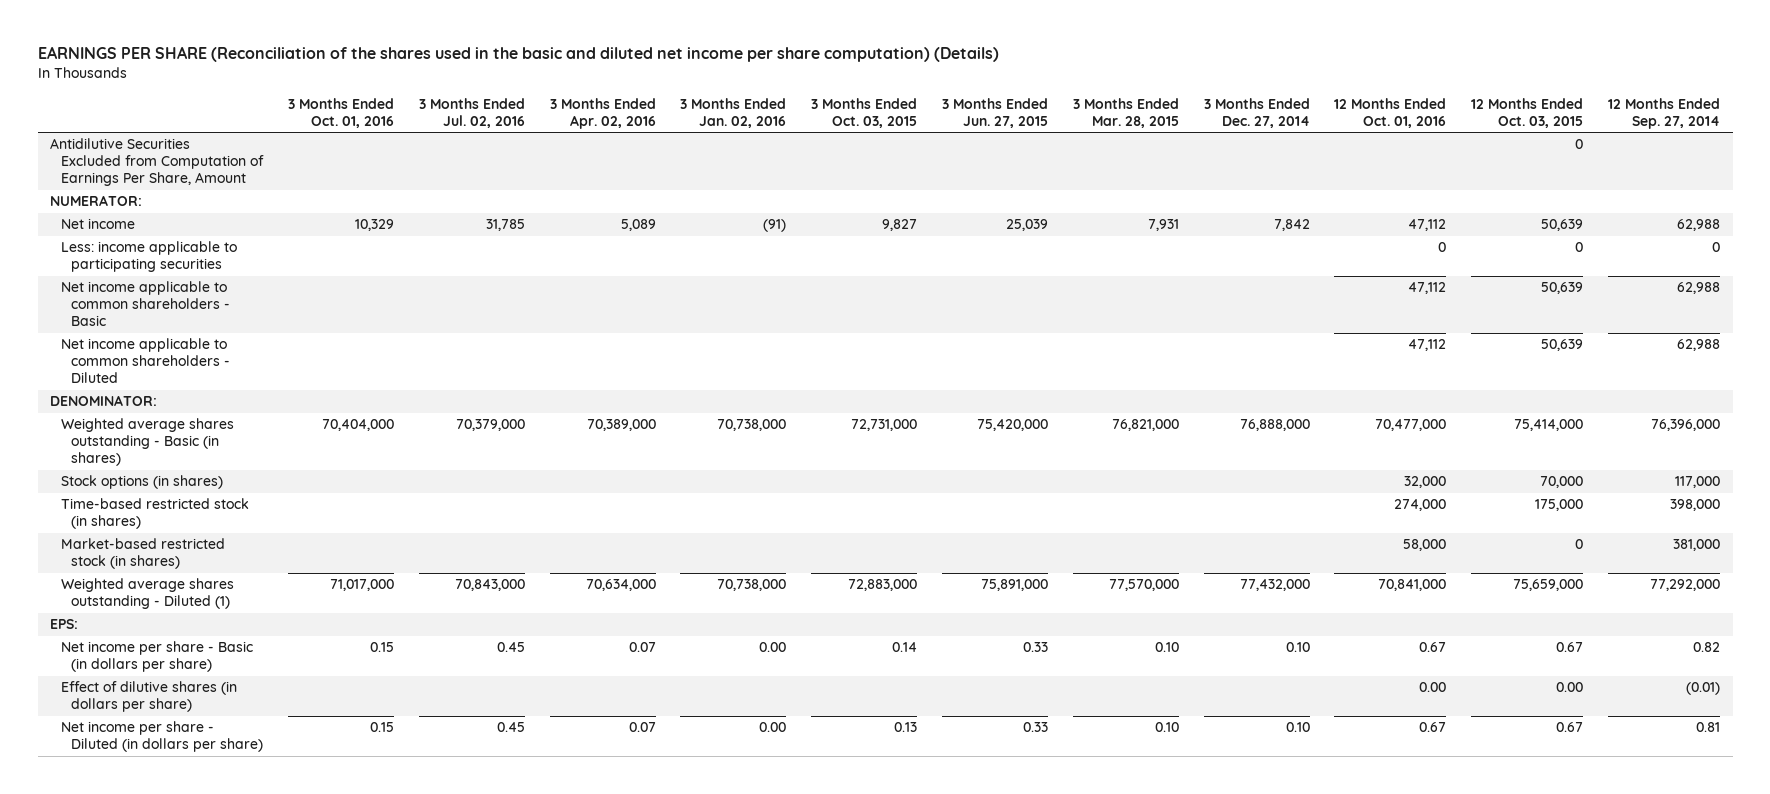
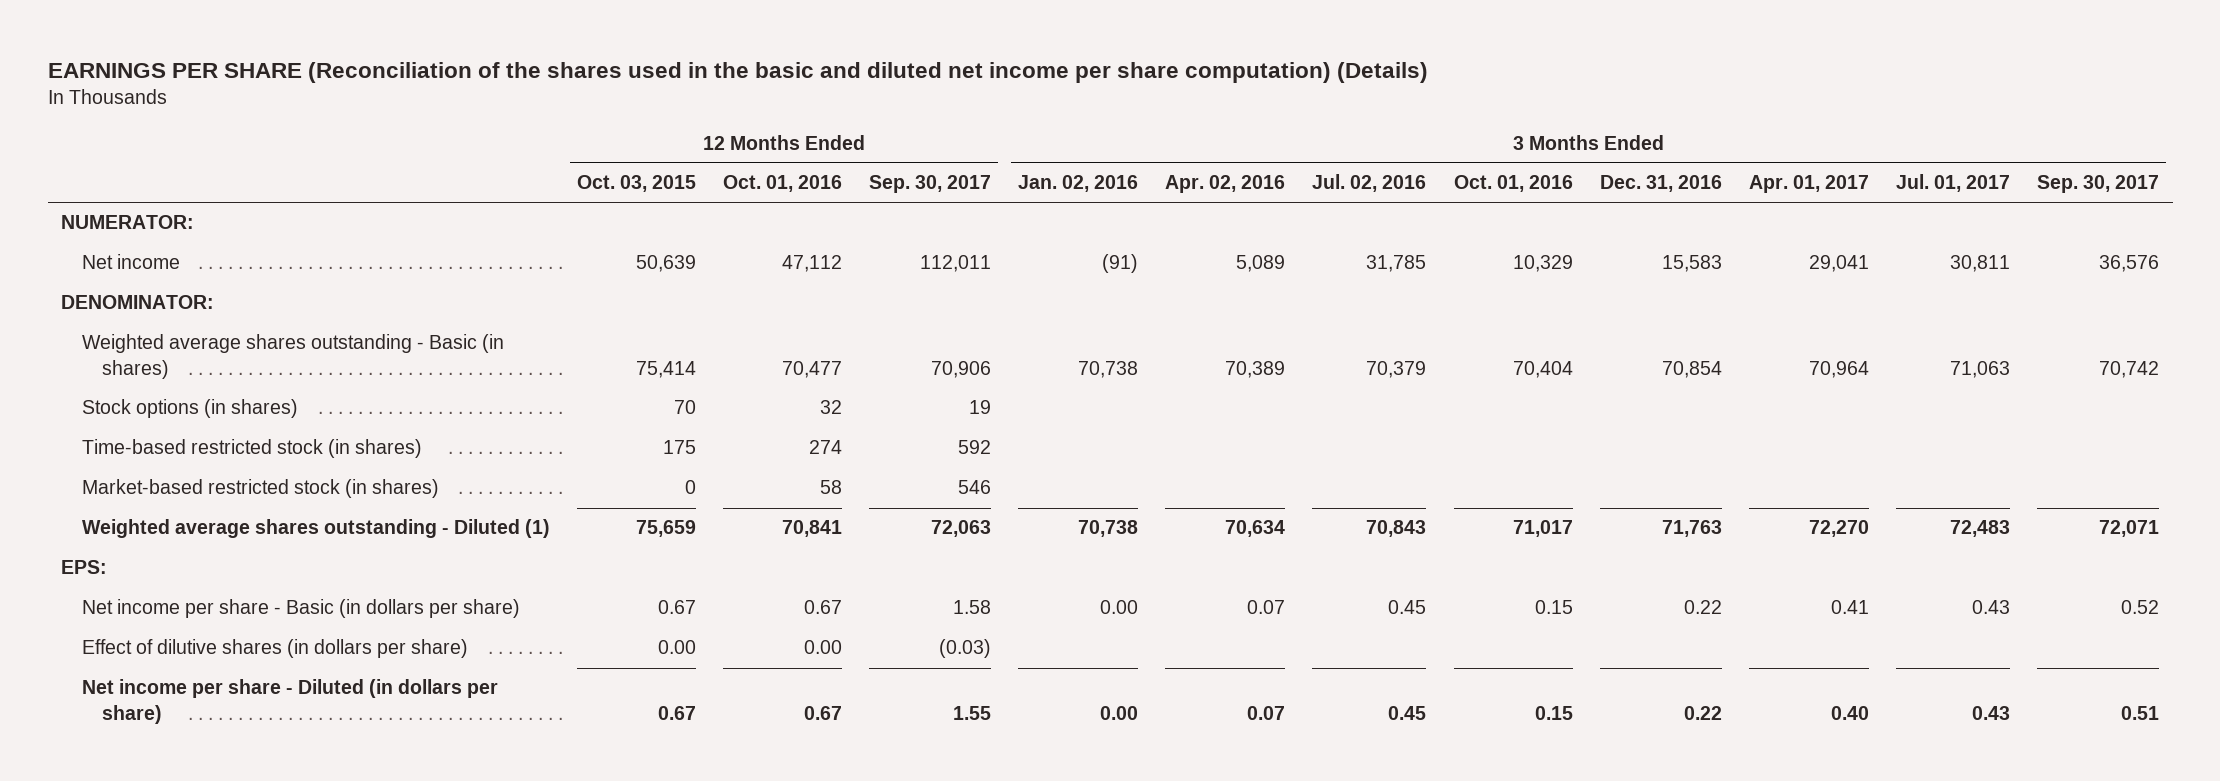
[811,97,918,128] 3 Months Ended Oct. 03, 2015 -> none
[942,97,1049,128] 3 Months Ended Jun. 27, 2015 -> none
[1072,97,1179,128] 3 Months Ended Mar. 28, 2015 -> none
[1203,97,1310,128] 3 Months Ended Dec. 27, 2014 -> none
[1608,97,1721,129] 12 Months Ended Sep. 27, 2014 -> none
none -> [869,175,992,194] Sep. 30, 2017
none -> [1599,175,1722,193] Dec. 31, 2016
none -> [1748,175,1869,194] Apr. 01, 2017
none -> [1896,174,2011,193] Jul. 01, 2017
none -> [2037,175,2160,194] Sep. 30, 2017
[50,138,264,187] Antidilutive Securities Excluded from Computation of Earnings Per Share, Amount -> none
[60,241,237,273] Less: income applicable to participating securities -> none
[60,281,231,327] Net income applicable to common shareholders - Basic -> none
[60,338,231,384] Net income applicable to common shareholders - Diluted -> none
[321,419,394,432] 70,404,000 -> [1512,360,1573,378] 70,404
[455,419,525,432] 70,379,000 -> [1366,360,1427,378] 70,379
[586,419,656,432] 70,389,000 -> [1225,360,1286,378] 70,389
[717,419,787,432] 70,738,000 -> [1078,360,1139,378] 70,738
[1375,419,1447,432] 70,477,000 -> [781,360,842,378] 70,477
[1514,419,1584,432] 75,414,000 -> [635,360,696,378] 75,414
[1404,476,1447,489] 32,000 -> [819,400,842,415] 32
[1540,476,1584,489] 70,000 -> [673,400,696,415] 70
[1394,499,1447,512] 274,000 -> [808,440,842,455] 274
[1535,499,1584,512] 175,000 -> [662,440,696,455] 175
[1403,539,1447,552] 58,000 -> [819,480,842,495] 58
[329,579,394,592] 71,017,000 -> [1512,520,1573,538] 71,017
[454,579,525,592] 70,843,000 -> [1366,520,1427,538] 70,843
[585,579,656,592] 70,634,000 -> [1225,520,1286,538] 70,634
[717,579,787,592] 70,738,000 -> [1078,520,1139,538] 70,738
[1378,579,1447,592] 70,841,000 -> [781,520,842,538] 70,841
[1513,579,1584,592] 75,659,000 -> [635,520,696,538] 75,659

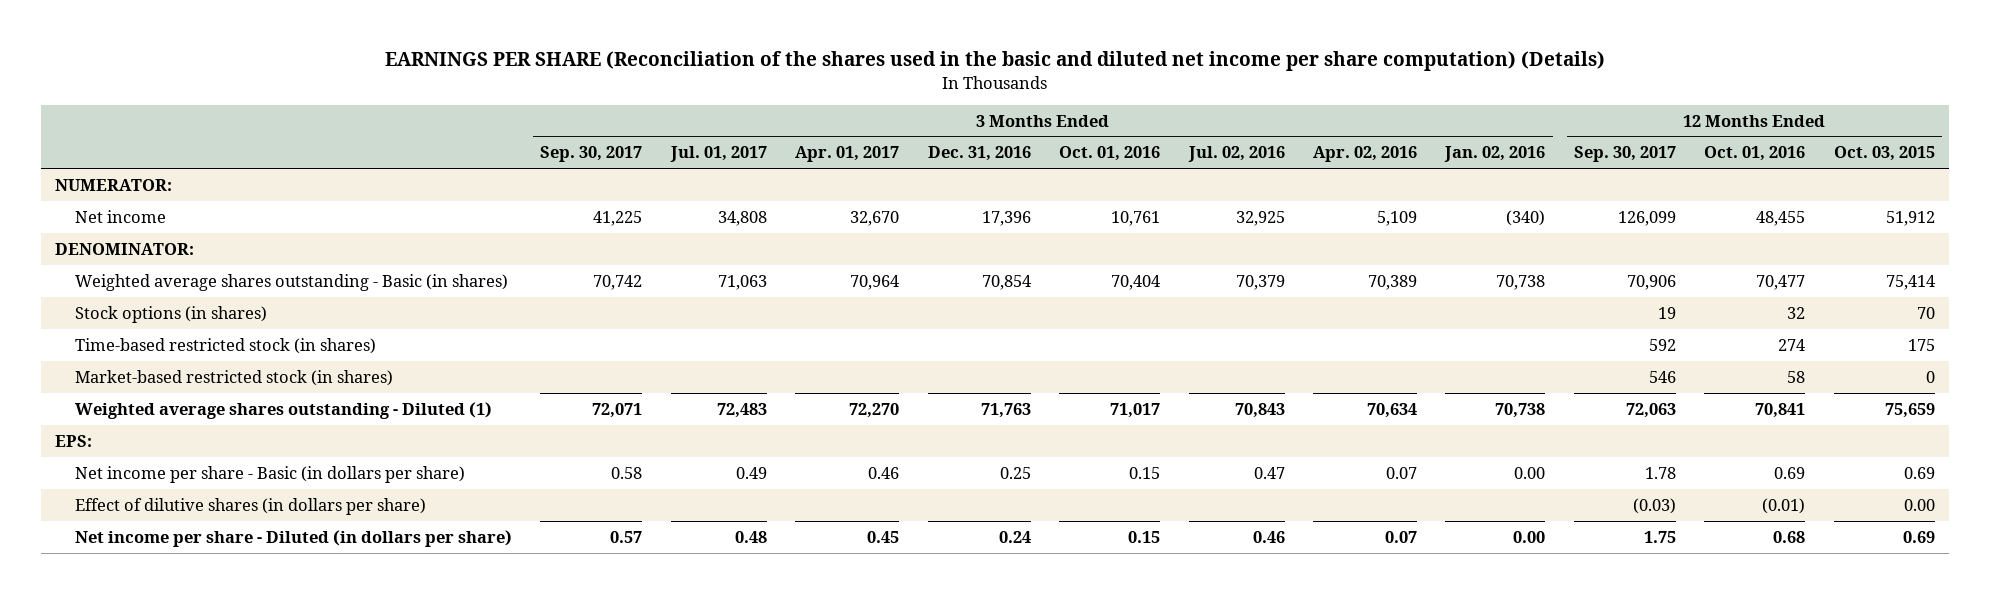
[635,255,696,273] 50,639 -> [1885,210,1935,226] 51,912
[781,255,842,273] 47,112 -> [1756,210,1806,226] 48,455
[920,255,992,273] 112,011 -> [1617,210,1676,226] 126,099
[1102,254,1139,274] (91) -> [1506,209,1546,226] (340)
[1236,255,1286,273] 5,089 -> [1376,210,1417,226] 5,109
[1366,255,1427,273] 31,785 -> [1235,210,1285,226] 32,925
[1512,255,1573,273] 10,329 -> [1111,210,1161,226] 10,761
[1661,255,1722,273] 15,583 -> [981,210,1031,226] 17,396
[1808,255,1869,273] 29,041 -> [850,210,900,226] 32,670
[1950,255,2011,273] 30,811 -> [717,210,767,226] 34,808
[2099,255,2160,273] 36,576 -> [593,210,643,226] 41,225
[657,600,696,615] 0.67 -> [1903,466,1935,479] 0.69
[803,600,842,615] 0.67 -> [1774,466,1806,479] 0.69
[953,600,992,615] 1.58 -> [1644,466,1676,479] 1.78
[1388,600,1427,615] 0.45 -> [1253,466,1285,479] 0.47
[1683,600,1722,615] 0.22 -> [999,466,1031,479] 0.25
[1830,600,1869,615] 0.41 -> [868,466,900,479] 0.46
[1972,600,2011,615] 0.43 -> [735,466,767,479] 0.49
[2121,600,2160,615] 0.52 -> [611,466,643,479] 0.58
[803,640,842,655] 0.00 -> [1762,497,1806,514] (0.01)
[657,705,696,720] 0.67 -> [1902,530,1935,543] 0.69
[803,705,842,720] 0.67 -> [1773,530,1806,543] 0.68
[953,705,992,720] 1.55 -> [1643,530,1676,543] 1.75
[1388,705,1427,720] 0.45 -> [1252,530,1285,543] 0.46
[1683,705,1722,720] 0.22 -> [998,530,1031,543] 0.24
[1830,705,1869,720] 0.40 -> [867,530,900,543] 0.45
[1972,705,2011,720] 0.43 -> [734,530,767,543] 0.48
[2121,705,2160,720] 0.51 -> [610,530,643,543] 0.57

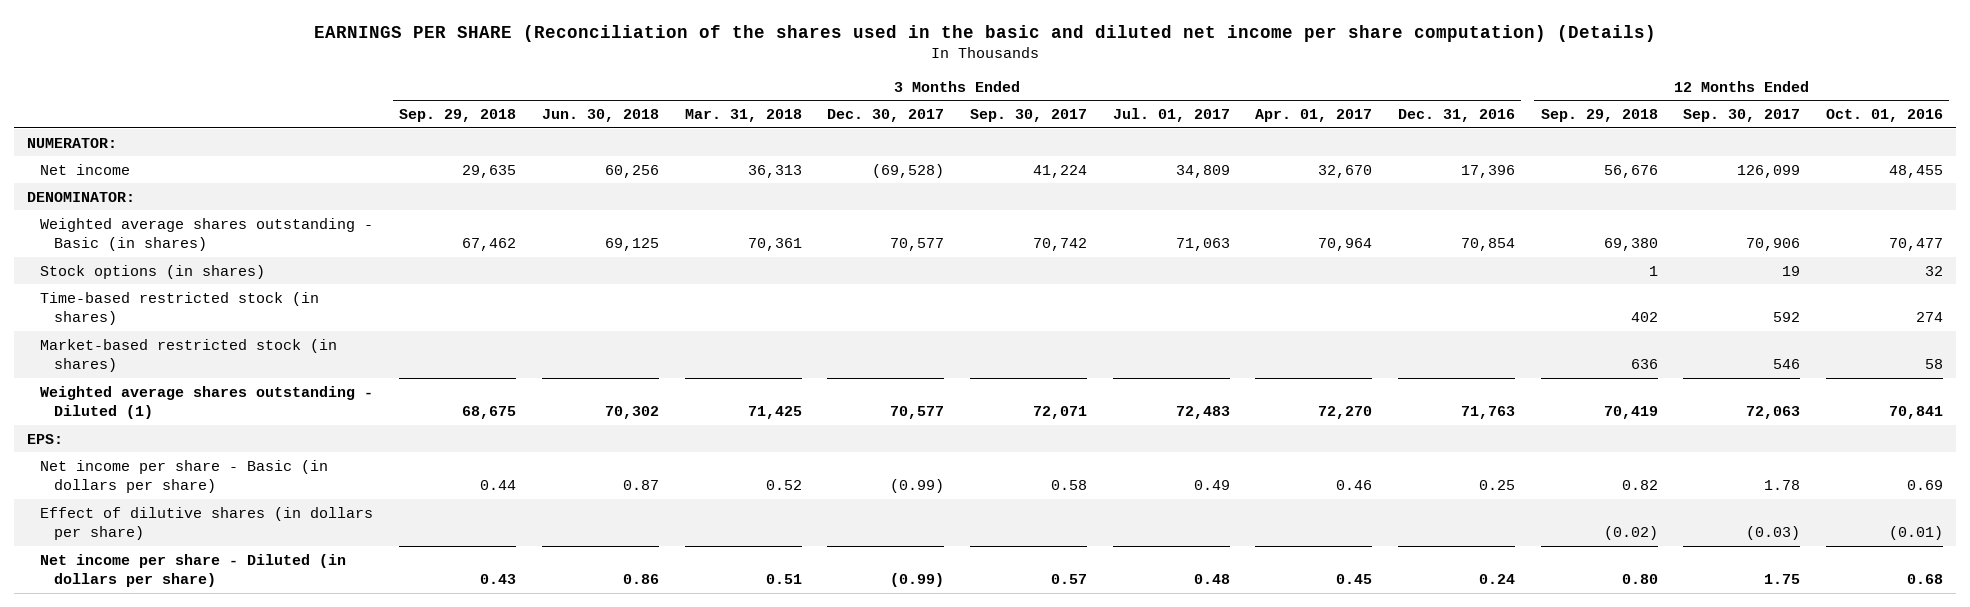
[1059,146,1161,162] Oct. 01, 2016 -> none
[1187,146,1285,163] Jul. 02, 2016 -> none
[1312,146,1417,163] Apr. 02, 2016 -> none
[1444,146,1546,163] Jan. 02, 2016 -> none
[1833,146,1935,162] Oct. 03, 2015 -> none
none -> [399,108,517,122] Sep. 29, 2018
none -> [541,108,659,122] Jun. 30, 2018
none -> [684,108,802,122] Mar. 31, 2018
none -> [827,108,945,122] Dec. 30, 2017
none -> [1540,108,1658,122] Sep. 29, 2018
[593,210,643,226] 41,225 -> [1032,164,1087,178] 41,224
[717,210,767,226] 34,808 -> [1175,164,1230,178] 34,809

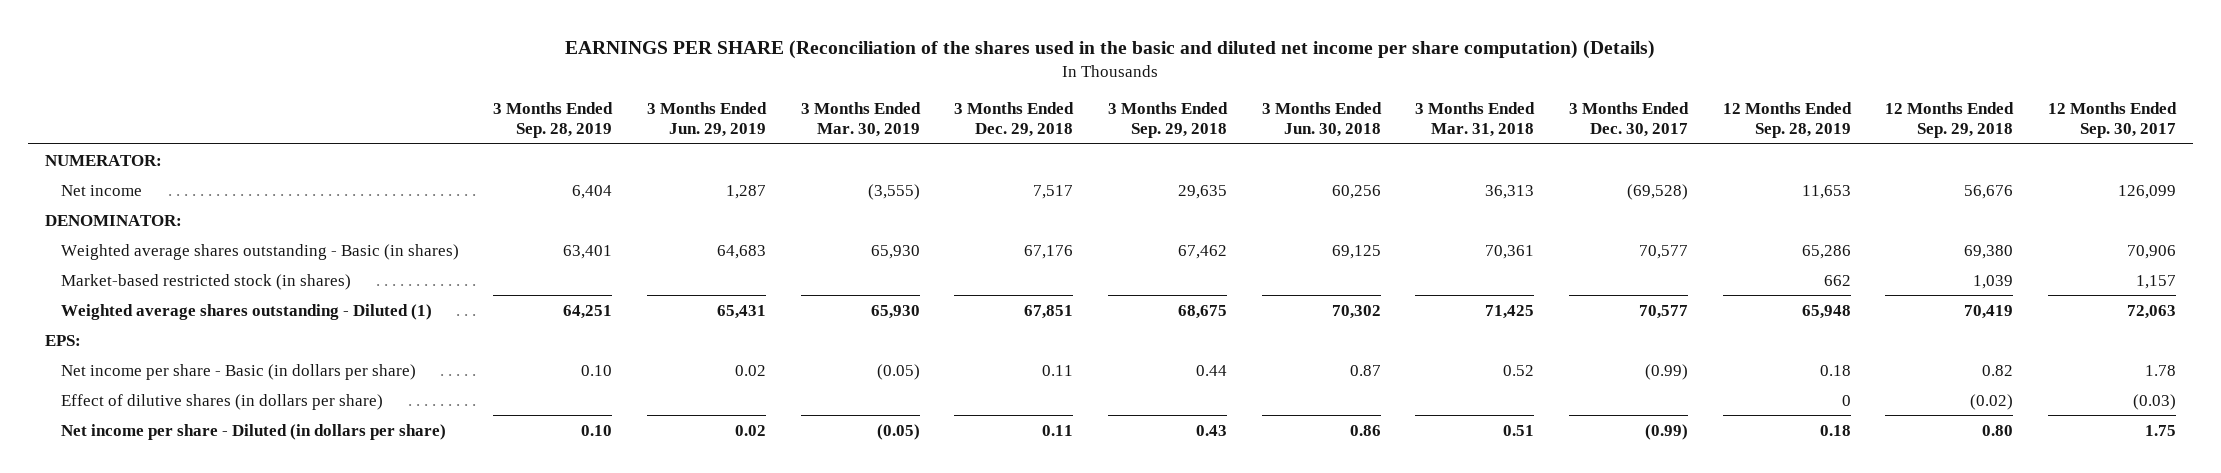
[969,108,1087,122] Sep. 30, 2017 -> none
[1112,107,1230,122] Jul. 01, 2017 -> none
[1255,108,1373,122] Apr. 01, 2017 -> none
[1397,108,1515,122] Dec. 31, 2016 -> none
[1826,108,1944,122] Oct. 01, 2016 -> none
none -> [493,102,614,139] 3 Months Ended Sep. 28, 2019
none -> [646,102,767,138] 3 Months Ended Jun. 29, 2019
none -> [800,102,921,138] 3 Months Ended Mar. 30, 2019
none -> [954,102,1075,138] 3 Months Ended Dec. 29, 2018
none -> [1722,102,1852,139] 12 Months Ended Sep. 28, 2019
[40,264,266,279] Stock options (in shares) -> none
[40,291,320,325] Time-based restricted stock (in shares) -> none
[1630,358,1658,369] 636 -> [1973,274,2014,289] 1,039
[1773,358,1801,369] 546 -> [2135,274,2176,289] 1,157

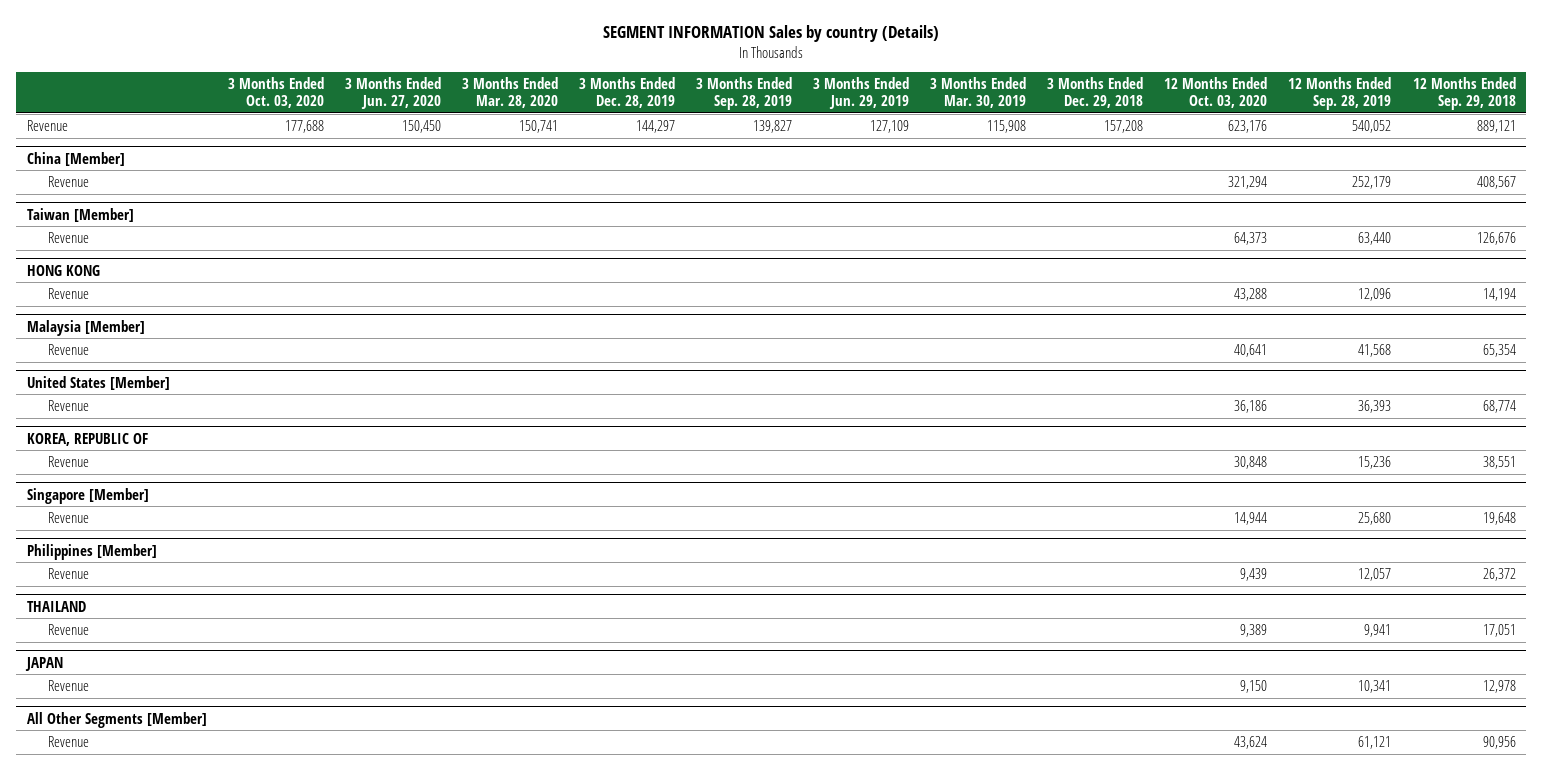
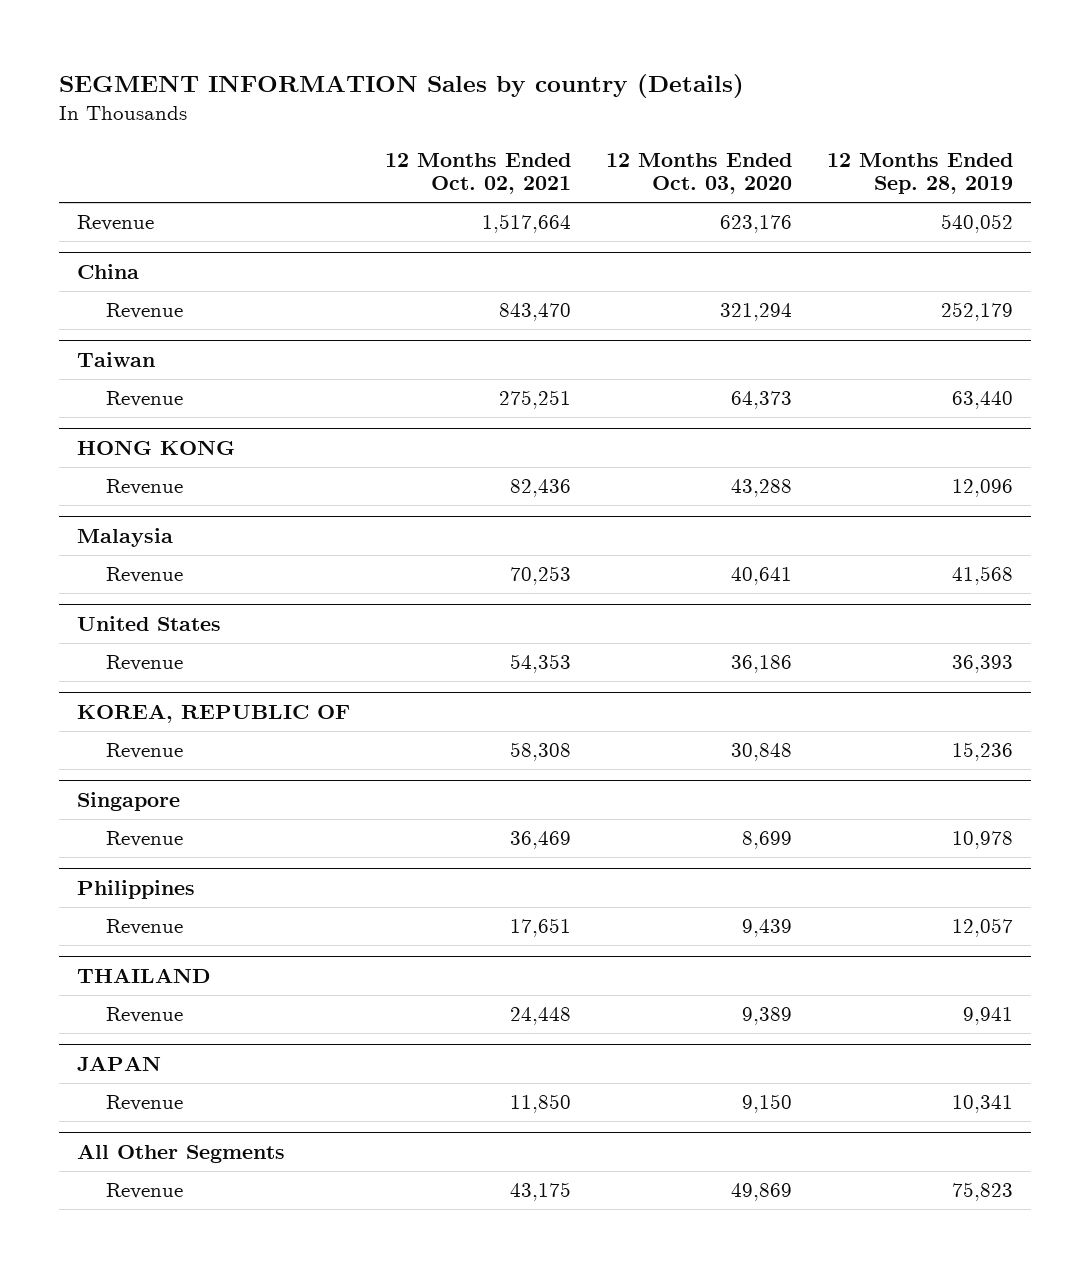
[227,76,324,108] 3 Months Ended Oct. 03, 2020 -> none
[344,76,441,109] 3 Months Ended Jun. 27, 2020 -> none
[461,76,558,108] 3 Months Ended Mar. 28, 2020 -> none
[578,76,675,108] 3 Months Ended Dec. 28, 2019 -> none
[696,76,793,110] 3 Months Ended Sep. 28, 2019 -> none
[813,76,910,109] 3 Months Ended Jun. 29, 2019 -> none
[930,76,1027,108] 3 Months Ended Mar. 30, 2019 -> none
[1047,76,1144,108] 3 Months Ended Dec. 29, 2018 -> none
[1412,76,1516,110] 12 Months Ended Sep. 29, 2018 -> none
none -> [385,152,572,195] 12 Months Ended Oct. 02, 2021
[26,151,125,166] China [Member] -> [76,264,139,280] China
[26,207,134,222] Taiwan [Member] -> [76,352,155,368] Taiwan
[26,319,145,336] Malaysia [Member] -> [76,528,173,548] Malaysia
[26,375,170,390] United States [Member] -> [76,616,221,632] United States
[26,487,149,504] Singapore [Member] -> [76,792,180,812] Singapore
[1234,511,1268,525] 14,944 -> [742,831,793,850] 8,699
[1358,511,1392,525] 25,680 -> [952,831,1014,850] 10,978
[26,543,157,560] Philippines [Member] -> [76,880,195,900] Philippines
[26,711,207,728] All Other Segments [Member] -> [76,1144,285,1164] All Other Segments
[1234,735,1268,749] 43,624 -> [731,1183,793,1202] 49,869
[1358,735,1392,749] 61,121 -> [952,1182,1014,1202] 75,823

